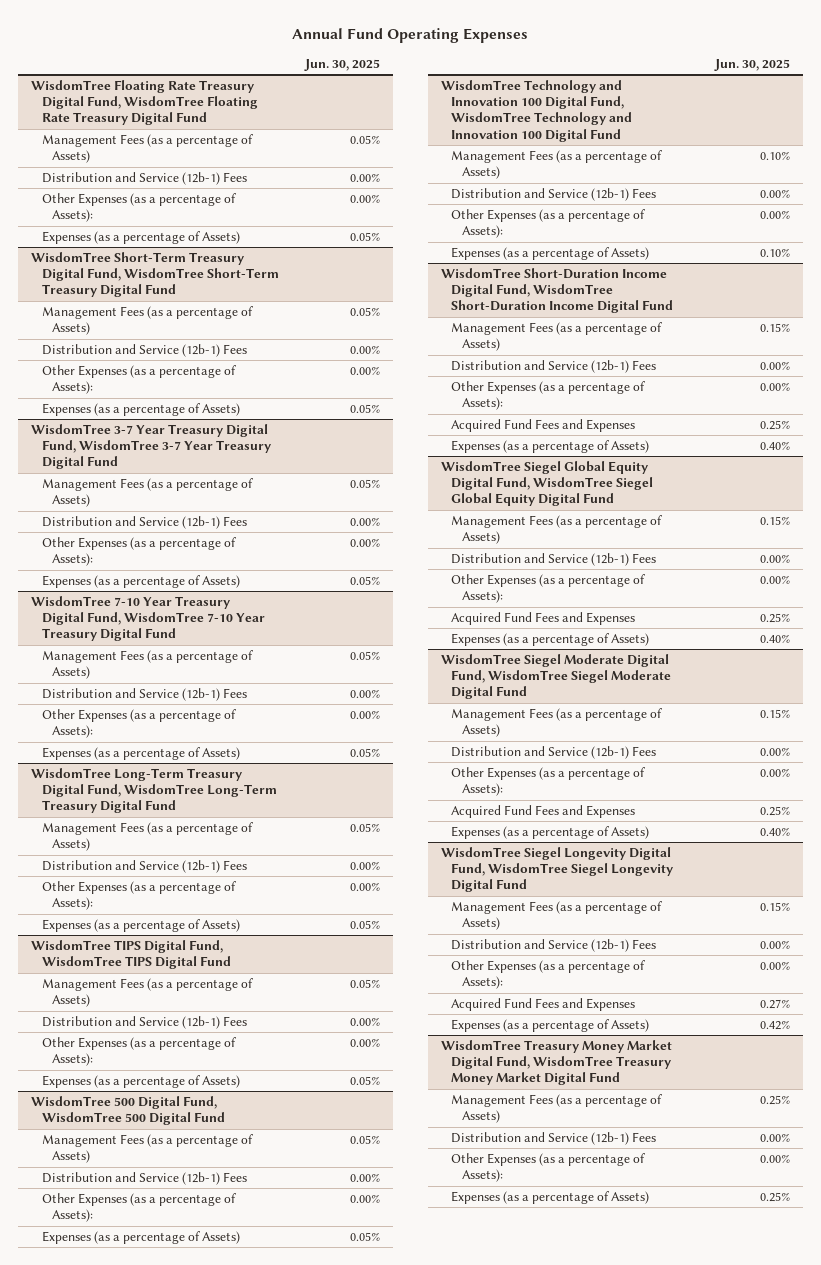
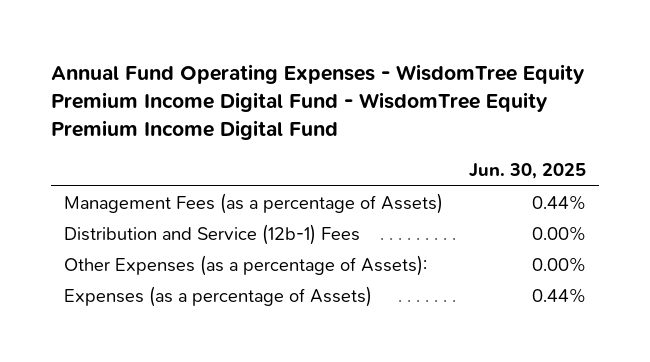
[292,28,529,44] Annual Fund Operating Expenses -> [51,63,586,141] Annual Fund Operating Expenses - WisdomTree Equity Premium Income Digital Fund - WisdomTree Equity Premium Income Digital Fund
[31,80,258,126] WisdomTree Floating Rate Treasury Digital Fund, WisdomTree Floating Rate Treasury Digital Fund -> none
[41,172,247,186] Distribution and Service (12b-1) Fees -> none
[41,193,236,223] Other Expenses (as a percentage of Assets): -> none
[41,231,240,245] Expenses (as a percentage of Assets) -> none
[31,252,279,298] WisdomTree Short-Term Treasury Digital Fund, WisdomTree Short-Term Treasury Digital Fund -> none
[41,306,253,336] Management Fees (as a percentage of Assets) -> none
[41,344,247,358] Distribution and Service (12b-1) Fees -> none
[41,365,236,395] Other Expenses (as a percentage of Assets): -> none
[41,403,240,417] Expenses (as a percentage of Assets) -> none
[31,424,271,470] WisdomTree 3-7 Year Treasury Digital Fund, WisdomTree 3-7 Year Treasury Digital Fund -> none
[41,478,253,508] Management Fees (as a percentage of Assets) -> none
[41,516,247,530] Distribution and Service (12b-1) Fees -> none
[41,537,236,567] Other Expenses (as a percentage of Assets): -> none
[41,575,240,589] Expenses (as a percentage of Assets) -> none
[31,596,265,642] WisdomTree 7-10 Year Treasury Digital Fund, WisdomTree 7-10 Year Treasury Digital Fund -> none
[41,650,253,680] Management Fees (as a percentage of Assets) -> none
[41,688,247,702] Distribution and Service (12b-1) Fees -> none
[41,709,236,739] Other Expenses (as a percentage of Assets): -> none
[41,747,240,761] Expenses (as a percentage of Assets) -> none
[31,768,277,814] WisdomTree Long-Term Treasury Digital Fund, WisdomTree Long-Term Treasury Digital Fund -> none
[41,822,253,852] Management Fees (as a percentage of Assets) -> none
[41,860,247,874] Distribution and Service (12b-1) Fees -> none
[41,881,236,911] Other Expenses (as a percentage of Assets): -> none
[41,919,240,933] Expenses (as a percentage of Assets) -> none
[31,940,231,970] WisdomTree TIPS Digital Fund, WisdomTree TIPS Digital Fund -> none
[41,978,253,1008] Management Fees (as a percentage of Assets) -> none
[41,1016,247,1030] Distribution and Service (12b-1) Fees -> none
[41,1037,236,1067] Other Expenses (as a percentage of Assets): -> none
[41,1075,240,1089] Expenses (as a percentage of Assets) -> none
[31,1096,225,1126] WisdomTree 500 Digital Fund, WisdomTree 500 Digital Fund -> none
[41,1134,253,1164] Management Fees (as a percentage of Assets) -> none
[41,1172,247,1186] Distribution and Service (12b-1) Fees -> none
[41,1193,236,1223] Other Expenses (as a percentage of Assets): -> none
[41,1231,240,1245] Expenses (as a percentage of Assets) -> none
[440,80,633,142] WisdomTree Technology and Innovation 100 Digital Fund, WisdomTree Technology and Innovation 100 Digital Fund -> none
[451,150,663,180] Management Fees (as a percentage of Assets) -> none
[451,188,657,202] Distribution and Service (12b-1) Fees -> none
[451,209,646,239] Other Expenses (as a percentage of Assets): -> none
[451,247,650,261] Expenses (as a percentage of Assets) -> none
[440,268,674,314] WisdomTree Short-Duration Income Digital Fund, WisdomTree Short-Duration Income Digital Fund -> none
[451,322,663,352] Management Fees (as a percentage of Assets) -> none
[451,360,657,374] Distribution and Service (12b-1) Fees -> none
[451,381,646,411] Other Expenses (as a percentage of Assets): -> none
[451,419,636,433] Acquired Fund Fees and Expenses -> none
[451,440,650,454] Expenses (as a percentage of Assets) -> none
[440,461,654,507] WisdomTree Siegel Global Equity Digital Fund, WisdomTree Siegel Global Equity Digital Fund -> none
[451,515,663,545] Management Fees (as a percentage of Assets) -> none
[451,553,657,567] Distribution and Service (12b-1) Fees -> none
[451,574,646,604] Other Expenses (as a percentage of Assets): -> none
[451,612,636,626] Acquired Fund Fees and Expenses -> none
[451,633,650,647] Expenses (as a percentage of Assets) -> none
[440,654,672,700] WisdomTree Siegel Moderate Digital Fund, WisdomTree Siegel Moderate Digital Fund -> none
[451,708,663,738] Management Fees (as a percentage of Assets) -> none
[451,746,657,760] Distribution and Service (12b-1) Fees -> none
[451,767,646,797] Other Expenses (as a percentage of Assets): -> none
[451,805,636,819] Acquired Fund Fees and Expenses -> none
[451,826,650,840] Expenses (as a percentage of Assets) -> none
[440,847,674,893] WisdomTree Siegel Longevity Digital Fund, WisdomTree Siegel Longevity Digital Fund -> none
[451,901,663,931] Management Fees (as a percentage of Assets) -> none
[451,939,657,953] Distribution and Service (12b-1) Fees -> none
[451,960,646,990] Other Expenses (as a percentage of Assets): -> none
[451,998,636,1012] Acquired Fund Fees and Expenses -> none
[451,1019,650,1033] Expenses (as a percentage of Assets) -> none
[440,1040,672,1086] WisdomTree Treasury Money Market Digital Fund, WisdomTree Treasury Money Market Digital Fund -> none
[451,1094,663,1124] Management Fees (as a percentage of Assets) -> none
[350,135,381,145] 0.05% -> [532,194,587,210] 0.44%
[759,1192,790,1203] 0.25% -> [532,287,587,303] 0.44%

